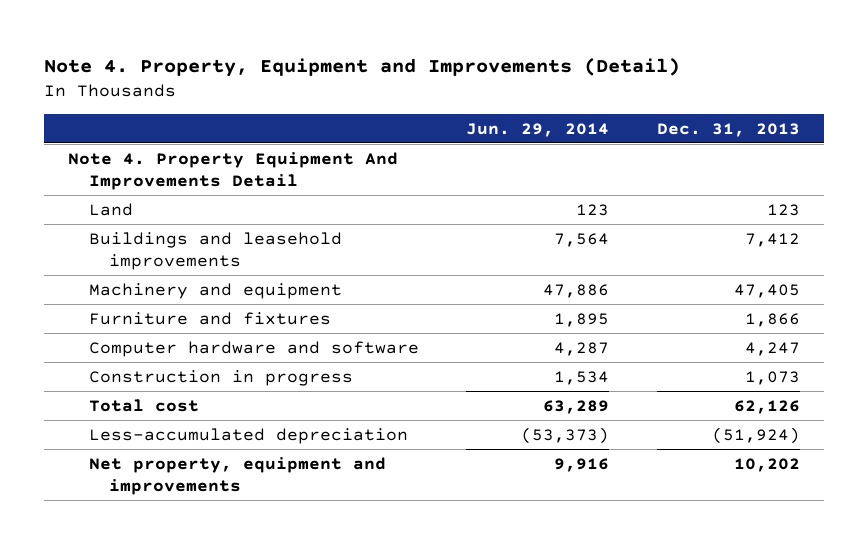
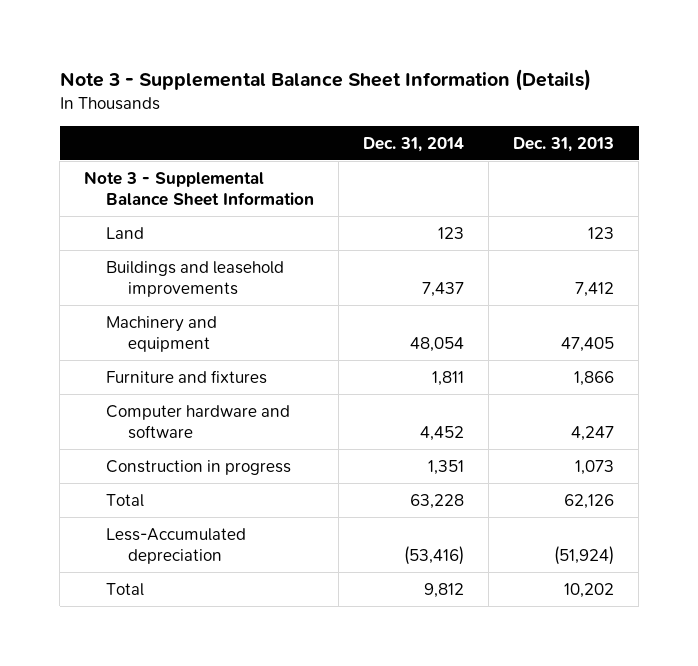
[43,57,680,77] Note 4. Property, Equipment and Improvements (Detail) -> [59,69,591,92] Note 3 - Supplemental Balance Sheet Information (Details)
[466,122,610,137] Jun. 29, 2014 -> none
none -> [363,136,465,152] Dec. 31, 2014
[67,151,398,191] Note 4. Property Equipment And Improvements Detail -> none
none -> [84,170,315,207] Note 3 - Supplemental Balance Sheet Information
[88,398,199,412] Total cost -> [106,493,145,507] Total
[88,427,408,444] Less-accumulated depreciation -> [106,527,247,565] Less-Accumulated depreciation
[88,456,386,496] Net property, equipment and improvements -> [106,582,145,596] Total

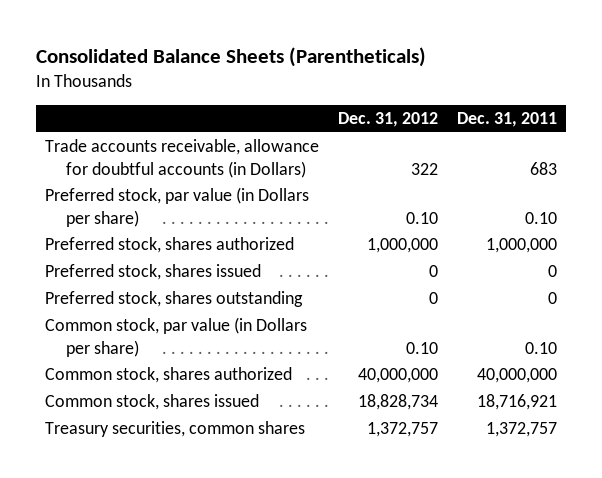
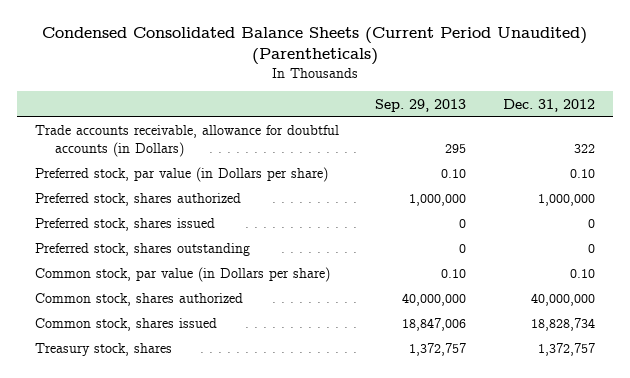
[35,47,426,68] Consolidated Balance Sheets (Parentheticals) -> [41,26,587,66] Condensed Consolidated Balance Sheets (Current Period Unaudited) (Parentheticals)
[456,111,557,127] Dec. 31, 2011 -> none
none -> [375,98,467,112] Sep. 29, 2013
[45,421,306,438] Treasury securities, common shares -> [34,343,172,357] Treasury stock, shares

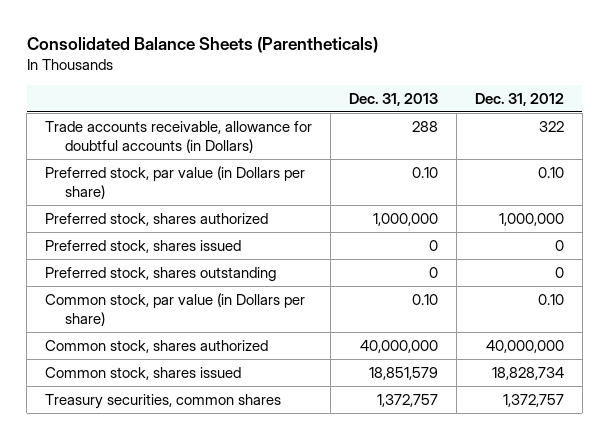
[41,26,587,66] Condensed Consolidated Balance Sheets (Current Period Unaudited) (Parentheticals) -> [26,36,378,53] Consolidated Balance Sheets (Parentheticals)
[375,98,467,112] Sep. 29, 2013 -> none
none -> [349,92,439,106] Dec. 31, 2013
[34,343,172,357] Treasury stock, shares -> [45,394,282,410] Treasury securities, common shares

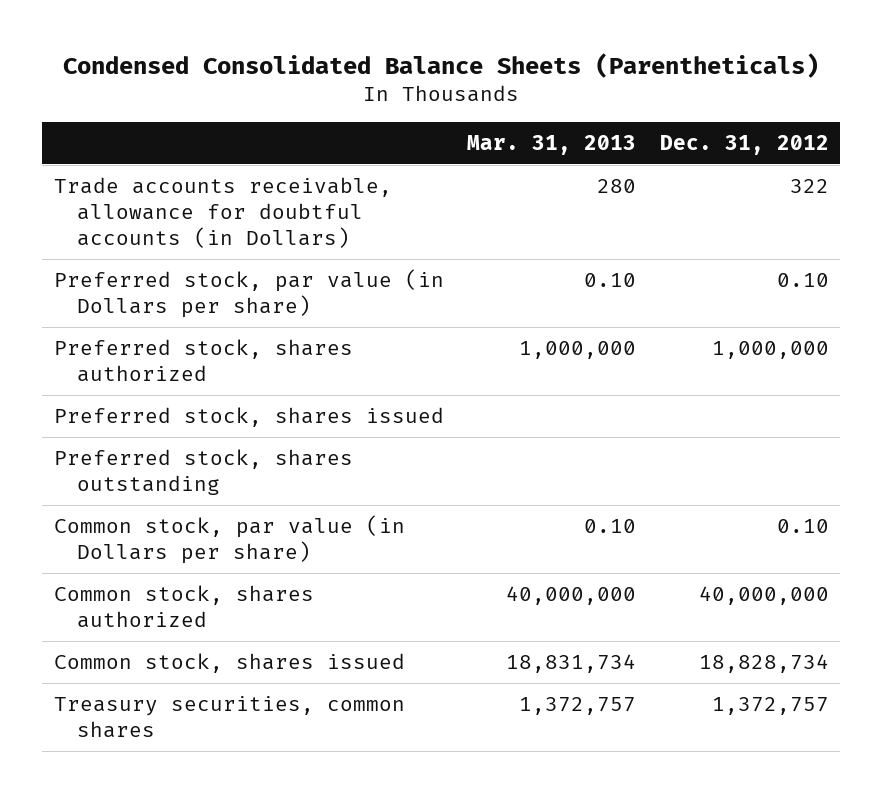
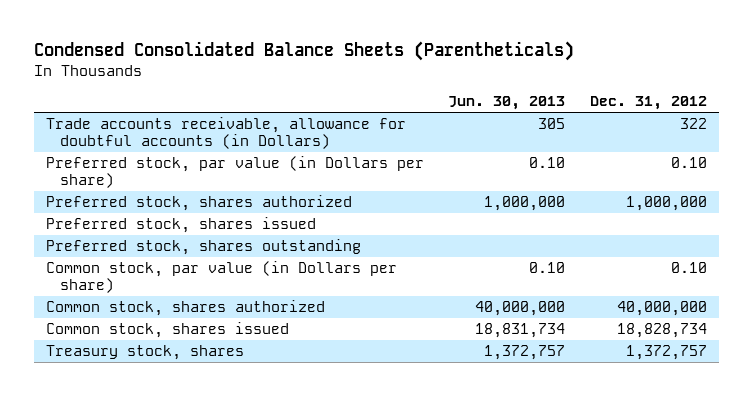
[467,134,637,155] Mar. 31, 2013 -> none
none -> [448,96,566,111] Jun. 30, 2013
[53,696,405,739] Treasury securities, common shares -> [45,344,244,360] Treasury stock, shares

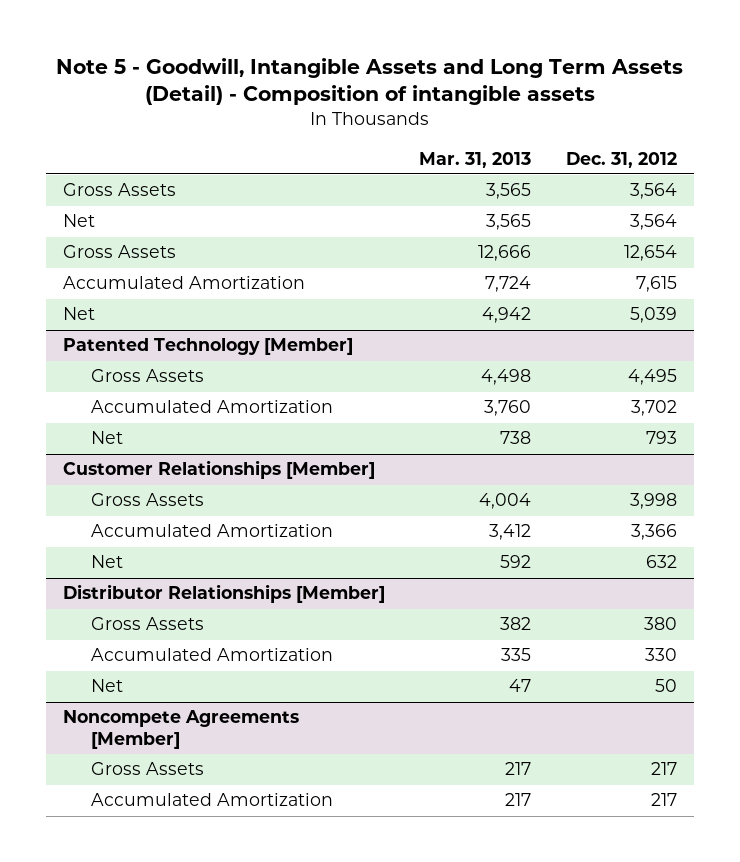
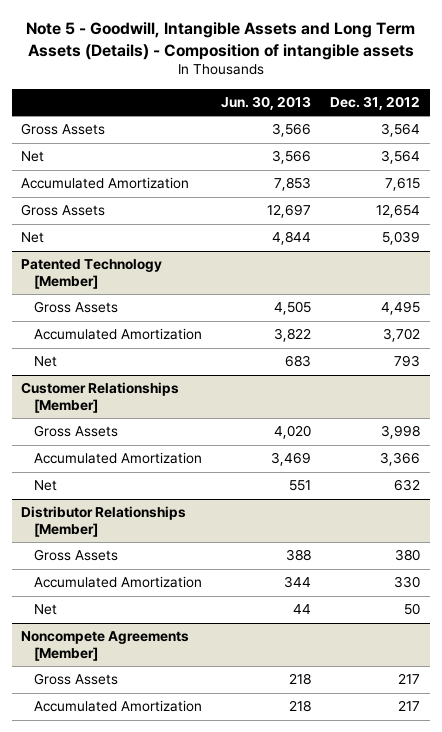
[55,57,683,106] Note 5 - Goodwill, Intangible Assets and Long Term Assets (Detail) - Composition of intangible assets -> [25,21,415,60] Note 5 - Goodwill, Intangible Assets and Long Term Assets (Details) - Composition of intangible assets
[419,151,532,168] Mar. 31, 2013 -> none
none -> [221,95,312,110] Jun. 30, 2013
[63,245,177,259] Gross Assets -> [21,204,106,217] Gross Assets

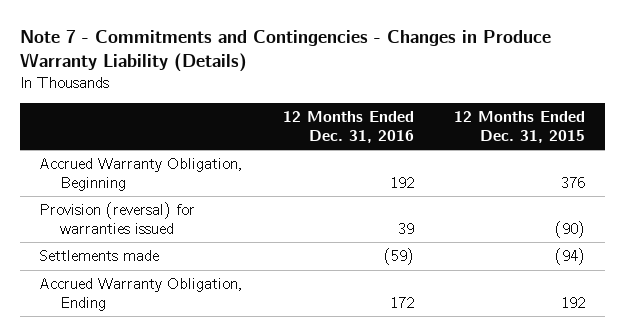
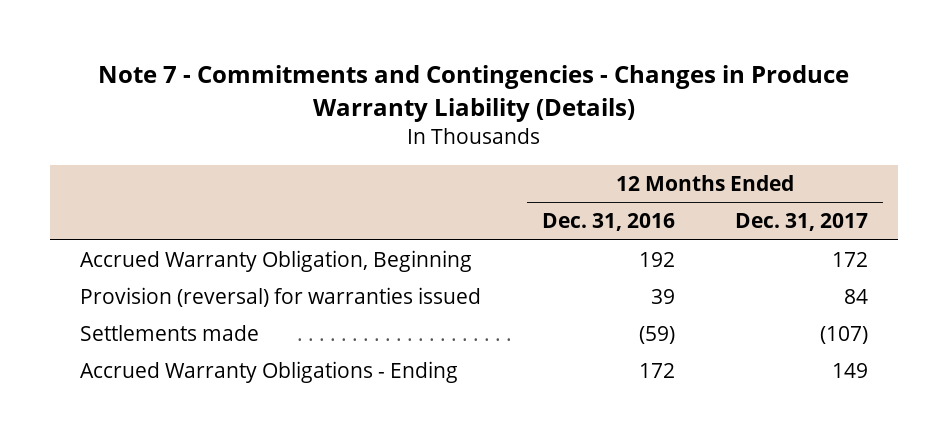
[454,111,586,143] 12 Months Ended Dec. 31, 2015 -> none
none -> [734,213,868,232] Dec. 31, 2017
[39,278,244,311] Accrued Warranty Obligation, Ending -> [80,361,459,384] Accrued Warranty Obligations - Ending

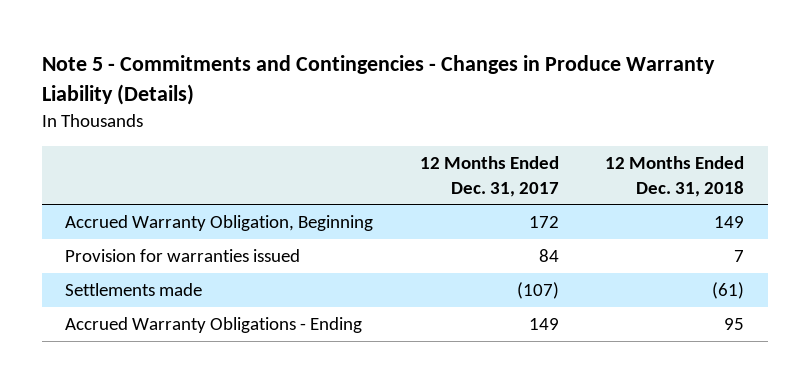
[98,65,850,122] Note 7 - Commitments and Contingencies - Changes in Produce Warranty Liability (Details) -> [41,55,715,105] Note 5 - Commitments and Contingencies - Changes in Produce Warranty Liability (Details)
[541,213,675,232] Dec. 31, 2016 -> none
none -> [605,155,745,197] 12 Months Ended Dec. 31, 2018
[80,287,482,308] Provision (reversal) for warranties issued -> [65,249,301,263] Provision for warranties issued

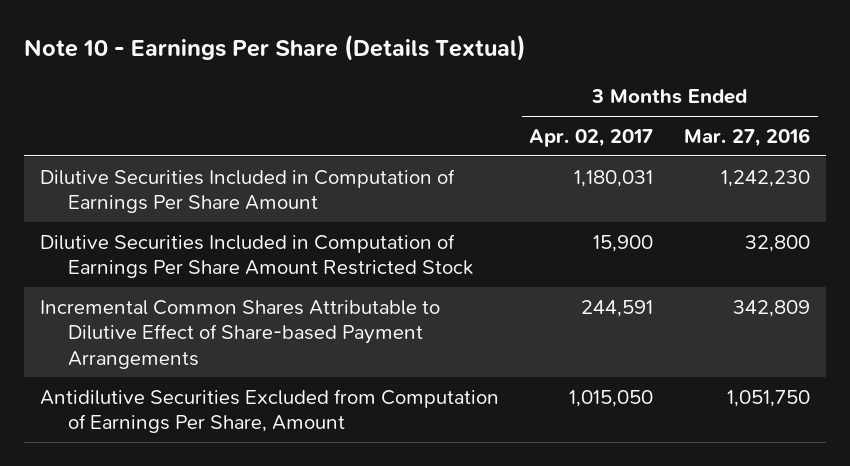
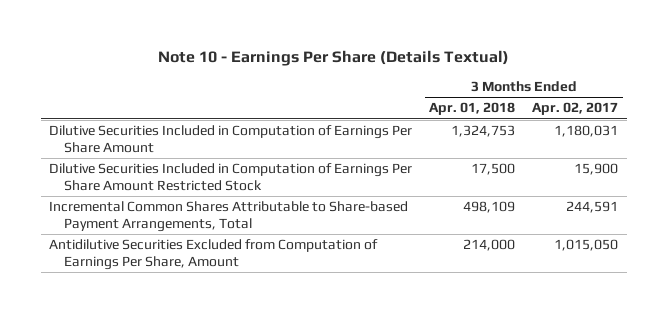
[684,128,811,148] Mar. 27, 2016 -> none
none -> [429,102,516,116] Apr. 01, 2018
[39,299,440,369] Incremental Common Shares Attributable to Dilutive Effect of Share-based Payment Arrangements -> [49,201,409,232] Incremental Common Shares Attributable to Share-based Payment Arrangements, Total

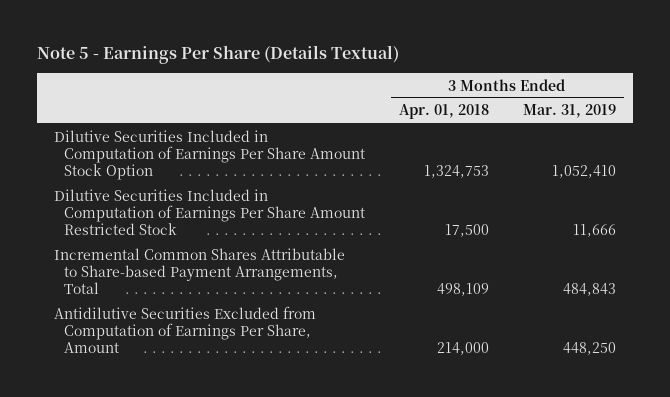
[157,50,509,67] Note 10 - Earnings Per Share (Details Textual) -> [37,44,400,64] Note 5 - Earnings Per Share (Details Textual)
[532,102,619,116] Apr. 02, 2017 -> none
none -> [522,104,616,119] Mar. 31, 2019
[49,125,413,153] Dilutive Securities Included in Computation of Earnings Per Share Amount -> [53,129,366,180] Dilutive Securities Included in Computation of Earnings Per Share Amount Stock Option

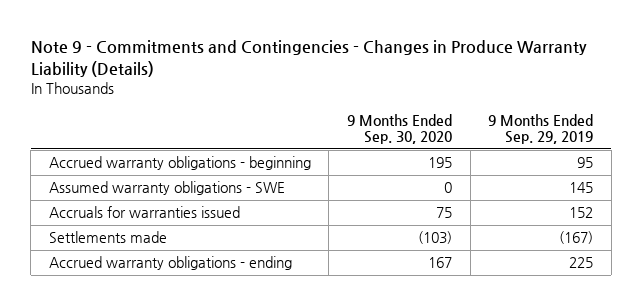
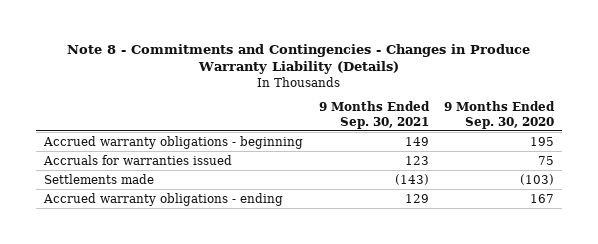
[30,40,587,78] Note 9 - Commitments and Contingencies - Changes in Produce Warranty Liability (Details) -> [67,43,531,75] Note 8 - Commitments and Contingencies - Changes in Produce Warranty Liability (Details)
[488,113,594,145] 9 Months Ended Sep. 29, 2019 -> none
none -> [318,101,430,129] 9 Months Ended Sep. 30, 2021
[48,181,285,196] Assumed warranty obligations - SWE -> none

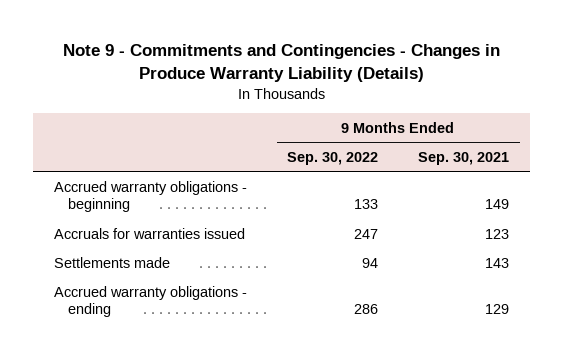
[67,43,531,75] Note 8 - Commitments and Contingencies - Changes in Produce Warranty Liability (Details) -> [62,44,500,82] Note 9 - Commitments and Contingencies - Changes in Produce Warranty Liability (Details)
[444,101,556,129] 9 Months Ended Sep. 30, 2020 -> none
none -> [287,151,379,165] Sep. 30, 2022
[394,173,429,185] (143) -> [485,257,510,268] 143

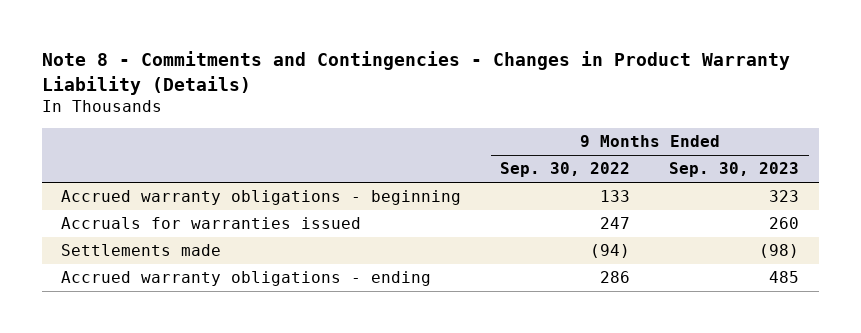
[62,44,500,82] Note 9 - Commitments and Contingencies - Changes in Produce Warranty Liability (Details) -> [41,51,790,95] Note 8 - Commitments and Contingencies - Changes in Product Warranty Liability (Details)
[418,151,510,165] Sep. 30, 2021 -> none
none -> [669,162,800,178] Sep. 30, 2023
[362,257,379,268] 94 -> [590,244,631,259] (94)

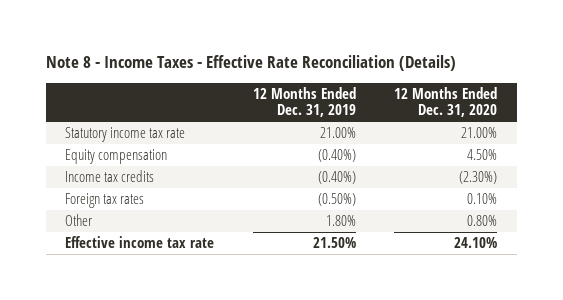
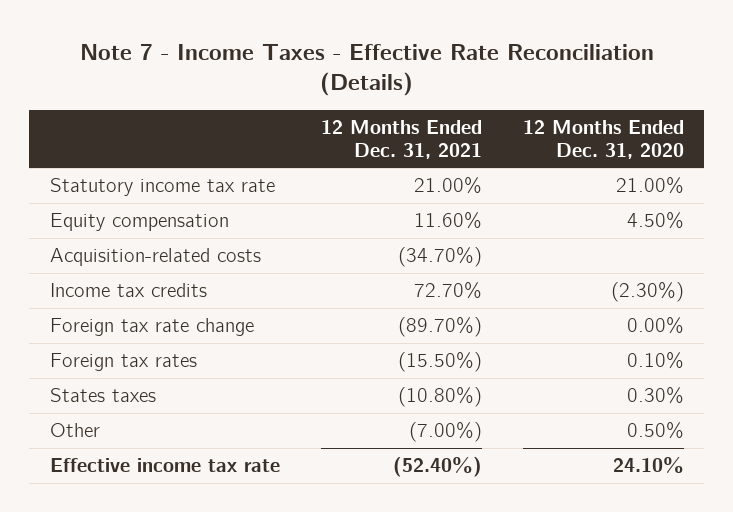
[46,55,457,72] Note 8 - Income Taxes - Effective Rate Reconciliation (Details) -> [79,43,654,97] Note 7 - Income Taxes - Effective Rate Reconciliation (Details)
[252,86,356,118] 12 Months Ended Dec. 31, 2019 -> none
none -> [320,119,482,159] 12 Months Ended Dec. 31, 2021
none -> [49,248,261,267] Acquisition-related costs
none -> [49,318,254,337] Foreign tax rate change
none -> [49,388,156,403] States taxes
[467,215,498,227] 0.80% -> [626,422,684,440] 0.50%

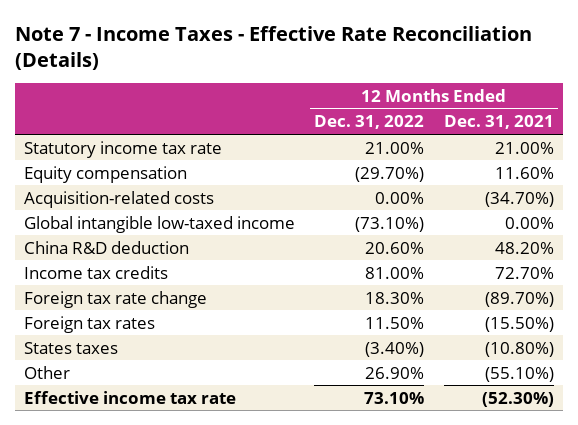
[522,119,684,159] 12 Months Ended Dec. 31, 2020 -> none
none -> [314,115,425,130] Dec. 31, 2022
none -> [24,215,296,233] Global intangible low-taxed income
none -> [24,240,190,254] China R&D deduction
[408,422,482,443] (7.00%) -> [484,366,554,382] (55.10%)
[392,457,482,478] (52.40%) -> [481,391,554,407] (52.30%)

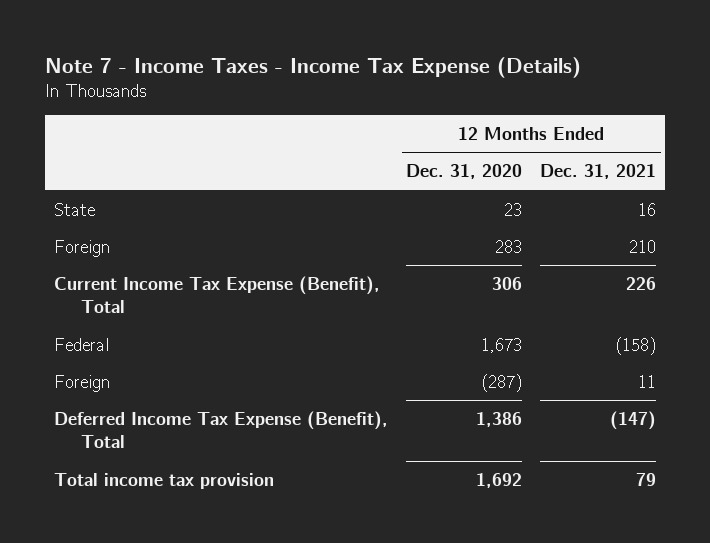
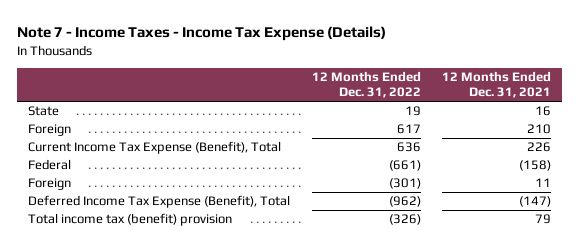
[406,164,523,180] Dec. 31, 2020 -> none
none -> [311,70,421,99] 12 Months Ended Dec. 31, 2022
[54,472,275,489] Total income tax provision -> [28,213,233,227] Total income tax (benefit) provision

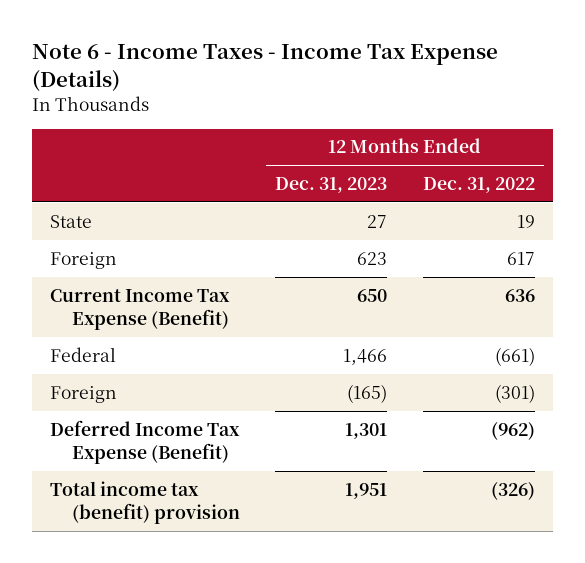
[17,26,387,42] Note 7 - Income Taxes - Income Tax Expense (Details) -> [31,44,498,92] Note 6 - Income Taxes - Income Tax Expense (Details)
[442,70,552,99] 12 Months Ended Dec. 31, 2021 -> none
none -> [275,176,388,193] Dec. 31, 2023
[28,141,282,155] Current Income Tax Expense (Benefit), Total -> [49,288,230,330] Current Income Tax Expense (Benefit)
[28,195,291,209] Deferred Income Tax Expense (Benefit), Total -> [49,419,240,464] Deferred Income Tax Expense (Benefit)

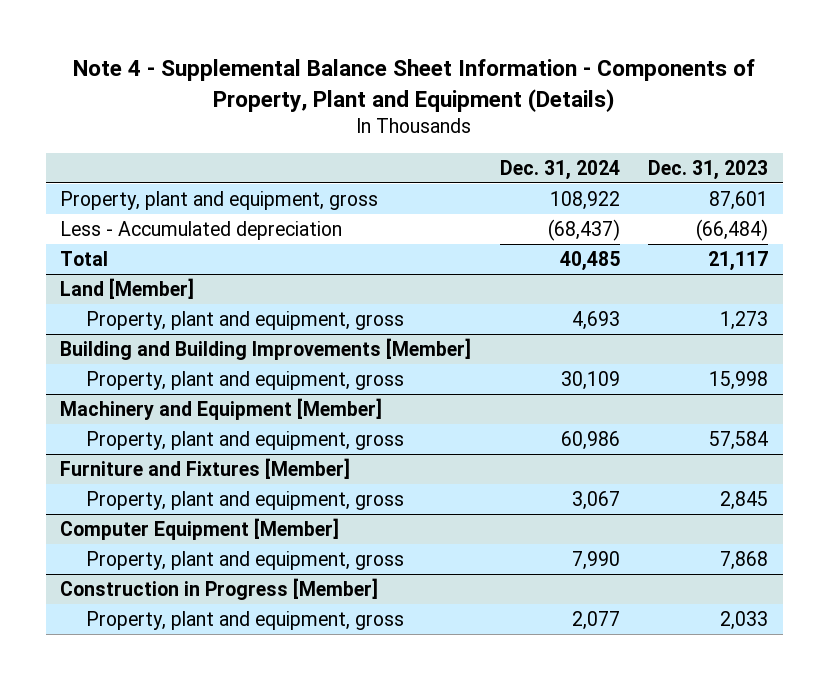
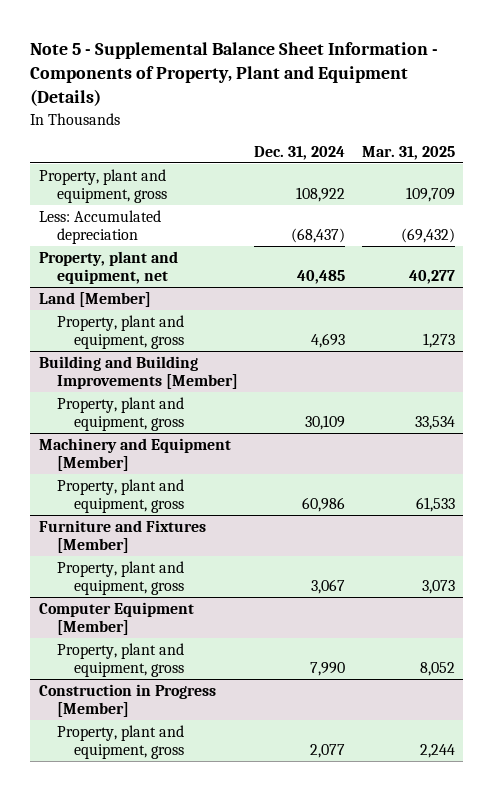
[73,59,756,112] Note 4 - Supplemental Balance Sheet Information - Components of Property, Plant and Equipment (Details) -> [30,41,439,107] Note 5 - Supplemental Balance Sheet Information - Components of Property, Plant and Equipment (Details)
[648,159,769,180] Dec. 31, 2023 -> none
none -> [361,145,455,160] Mar. 31, 2025
[59,220,342,240] Less - Accumulated depreciation -> [38,209,161,245] Less: Accumulated depreciation
[59,250,108,266] Total -> [38,250,178,285] Property, plant and equipment, net

